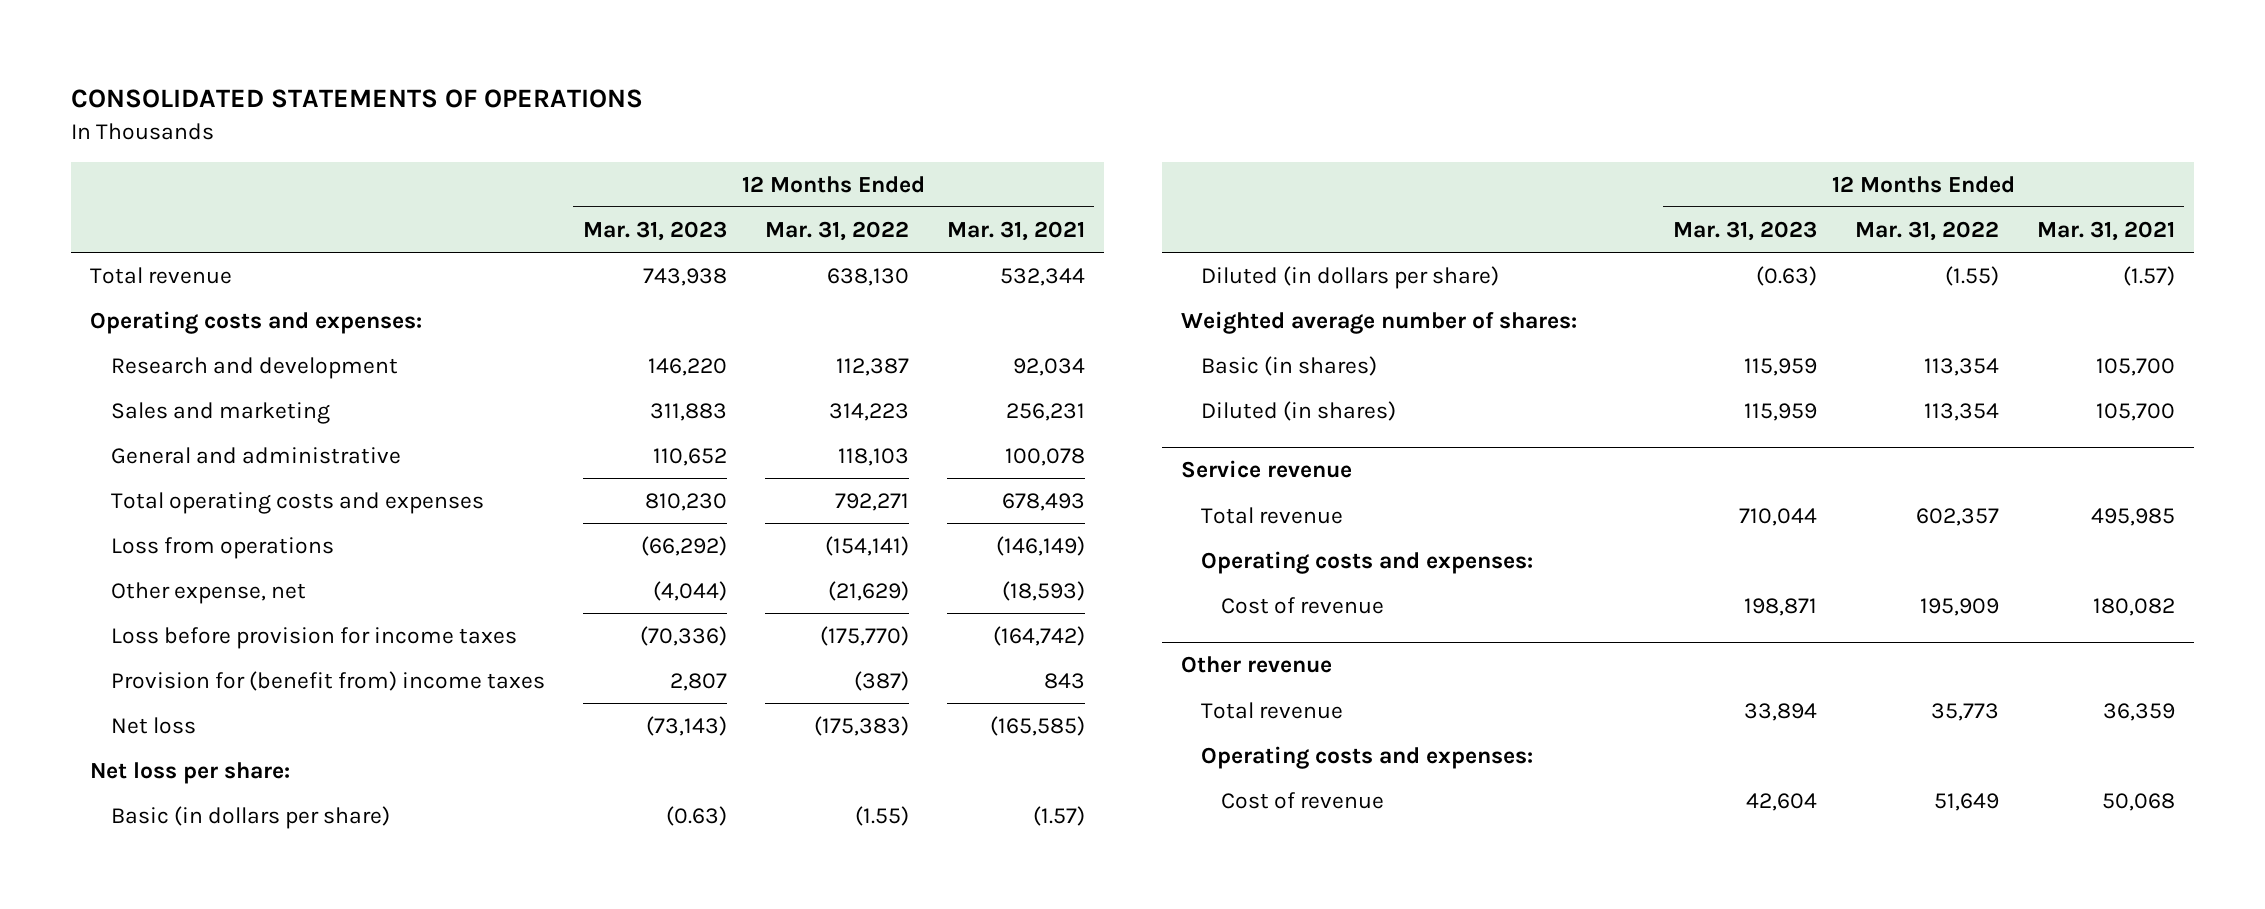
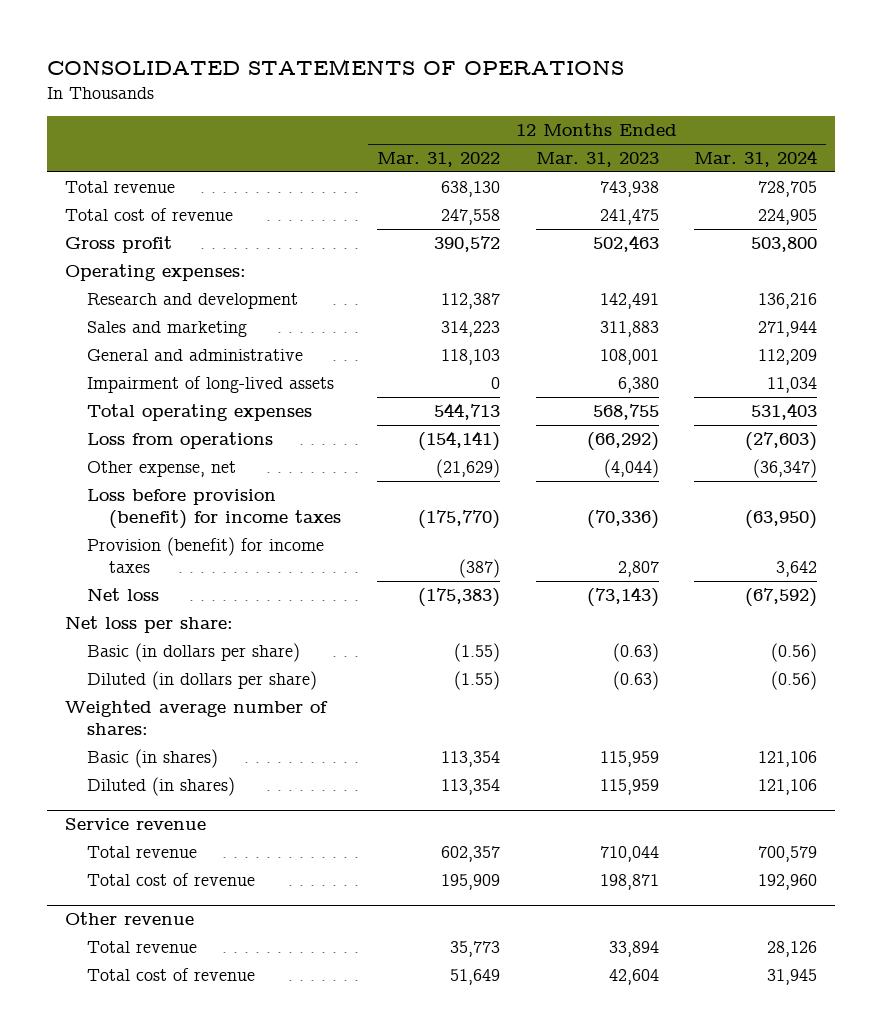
[946,220,1085,241] Mar. 31, 2021 -> none
none -> [694,150,818,168] Mar. 31, 2024
none -> [64,207,233,221] Total cost of revenue
none -> [64,235,172,253] Gross profit
[90,310,423,334] Operating costs and expenses: -> [64,263,246,281] Operating expenses:
[647,357,727,376] 146,220 -> [599,292,659,309] 142,491
[652,447,727,466] 110,652 -> [599,348,659,365] 108,001
none -> [86,375,334,393] Impairment of long-lived assets
[110,491,484,514] Total operating costs and expenses -> [86,403,312,421] Total operating expenses
[644,492,727,511] 810,230 -> [592,403,659,420] 568,755
[834,492,909,511] 792,271 -> [433,402,500,420] 544,713
[110,626,517,649] Loss before provision for income taxes -> [86,488,341,530] Loss before provision (benefit) for income taxes
[110,670,545,691] Provision for (benefit from) income taxes -> [86,536,324,574] Provision (benefit) for income taxes
[1200,550,1533,574] Operating costs and expenses: -> none
[1221,596,1385,614] Cost of revenue -> [86,872,255,886] Total cost of revenue
[1200,745,1533,769] Operating costs and expenses: -> none
[1221,791,1385,809] Cost of revenue -> [86,967,255,981] Total cost of revenue

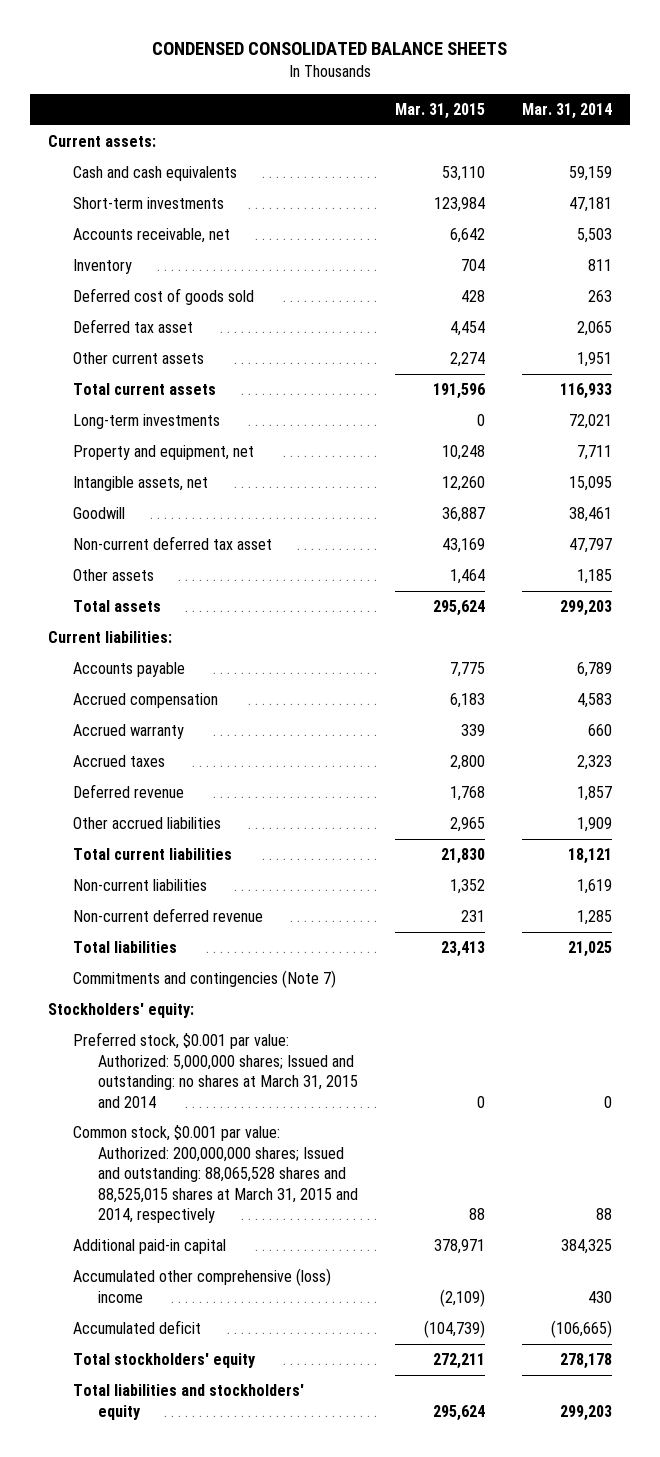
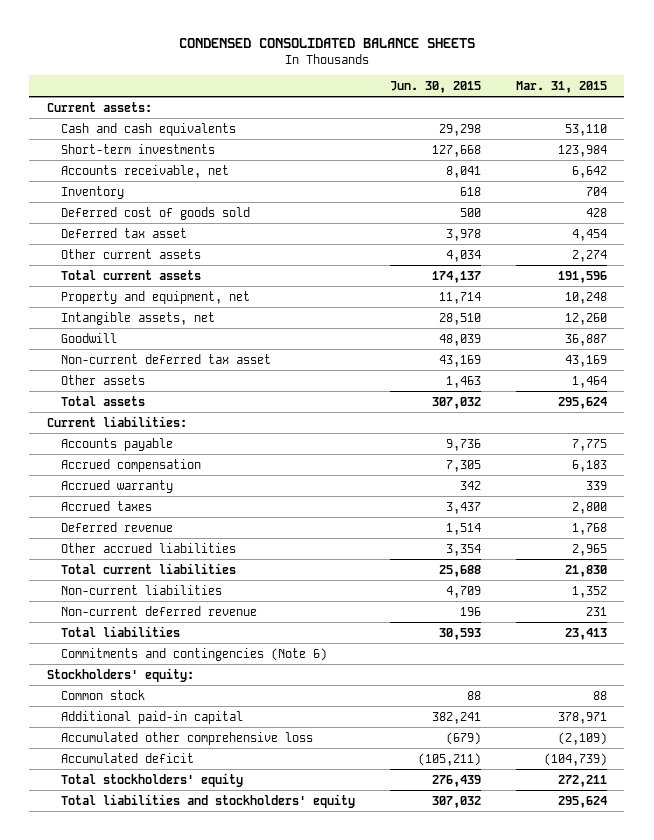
[521,102,612,119] Mar. 31, 2014 -> none
none -> [390,81,482,94] Jun. 30, 2015
[73,414,221,430] Long-term investments -> none
[73,970,337,989] Commitments and contingencies (Note 7) -> [61,647,328,661] Commitments and contingencies (Note 6)
[73,1032,359,1108] Preferred stock, $0.001 par value: Authorized: 5,000,000 shares; Issued and outstanding: no shares at March 31, 2015 and 2014 -> none
[73,1125,359,1224] Common stock, $0.001 par value: Authorized: 200,000,000 shares; Issued and outstanding: 88,065,528 shares and 88,525,015 shares at March 31, 2015 and 2014, respectively -> [61,689,146,700] Common stock
[73,1268,332,1303] Accumulated other comprehensive (loss) income -> [61,731,314,745] Accumulated other comprehensive loss

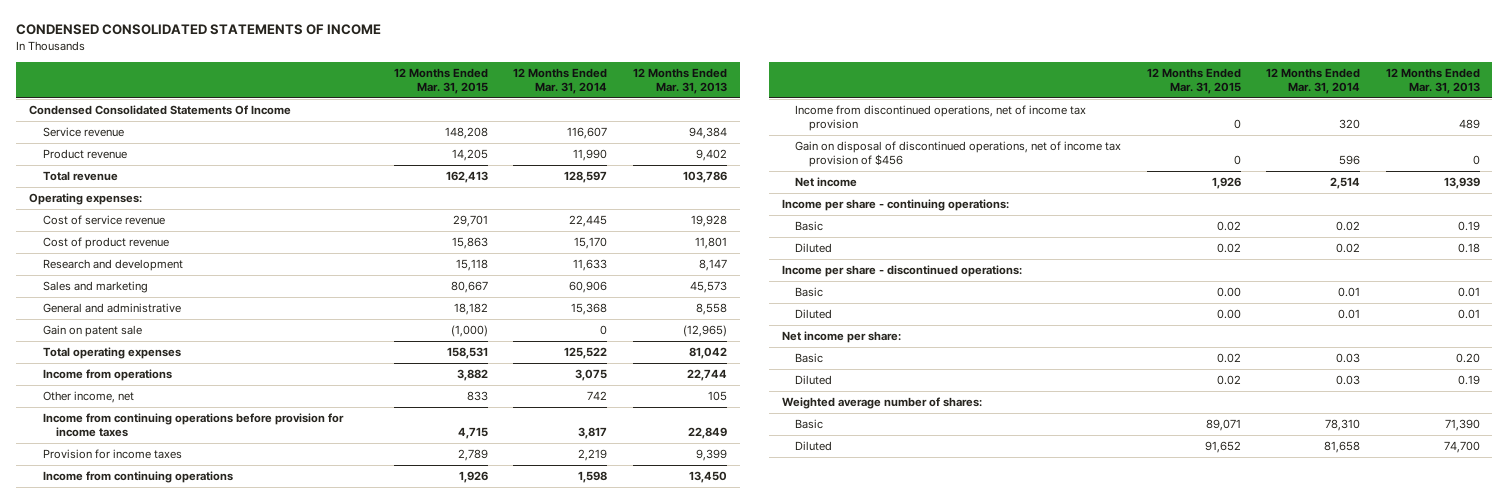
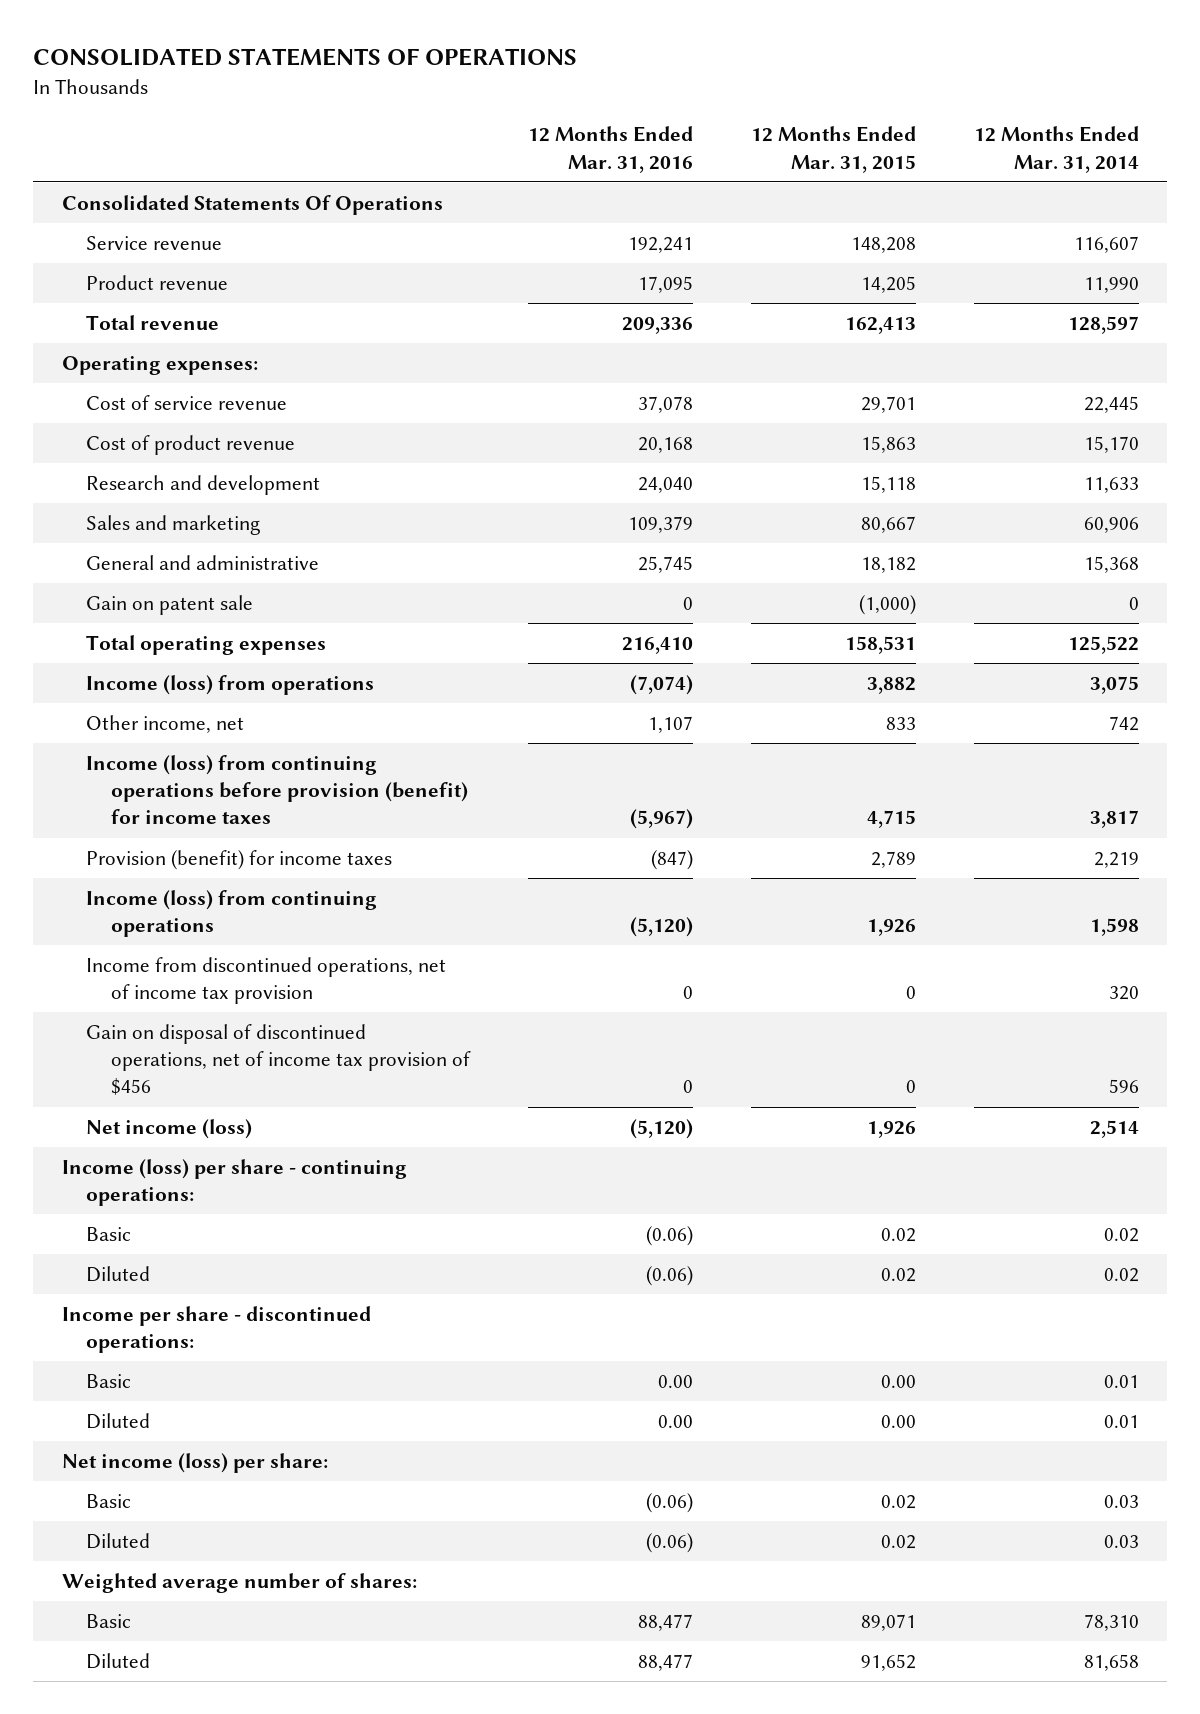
[16,24,382,36] CONDENSED CONSOLIDATED STATEMENTS OF INCOME -> [32,48,577,67] CONSOLIDATED STATEMENTS OF OPERATIONS
[632,68,727,94] 12 Months Ended Mar. 31, 2013 -> none
none -> [527,126,693,173] 12 Months Ended Mar. 31, 2016
[28,105,291,116] Condensed Consolidated Statements Of Income -> [61,195,443,216] Consolidated Statements Of Operations
[42,369,172,382] Income from operations -> [86,675,375,696] Income (loss) from operations
[42,413,344,437] Income from continuing operations before provision for income taxes -> [86,755,469,825] Income (loss) from continuing operations before provision (benefit) for income taxes
[42,449,182,460] Provision for income taxes -> [86,850,393,871] Provision (benefit) for income taxes
[42,471,233,484] Income from continuing operations -> [86,890,378,938] Income (loss) from continuing operations
[795,177,858,188] Net income -> [86,1119,253,1140] Net income (loss)
[781,199,1009,212] Income per share - continuing operations: -> [61,1159,407,1207] Income (loss) per share - continuing operations:
[781,331,901,344] Net income per share: -> [61,1453,328,1474] Net income (loss) per share:

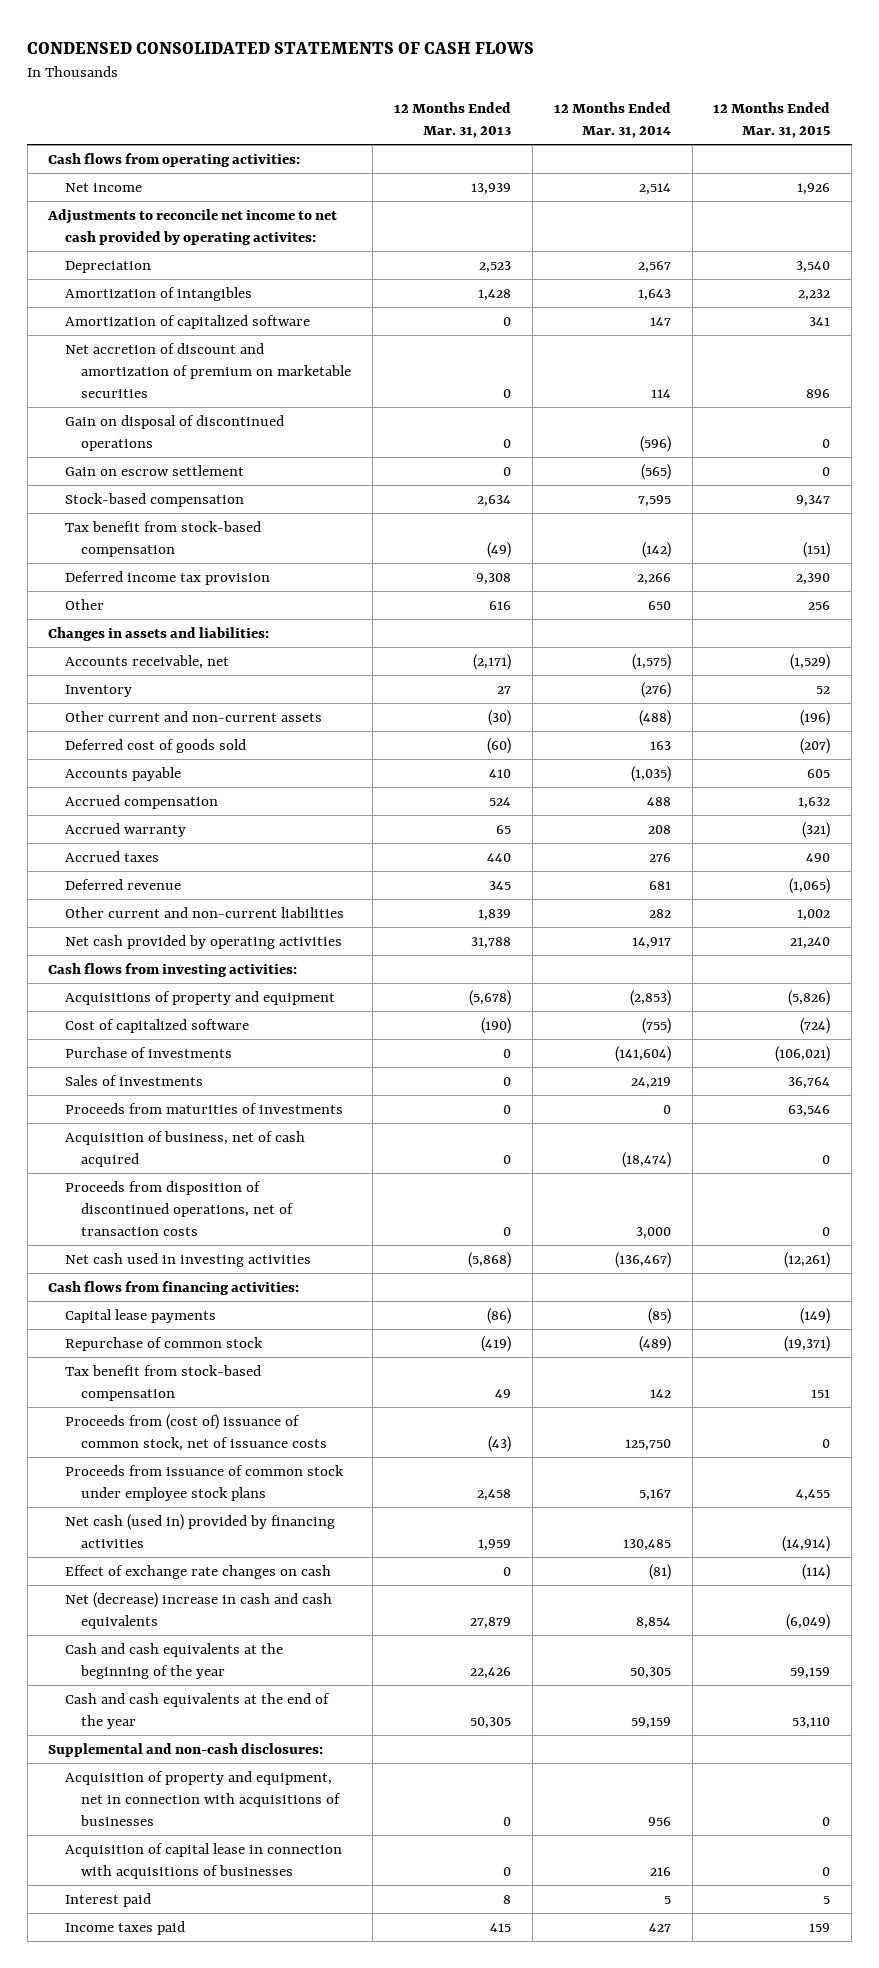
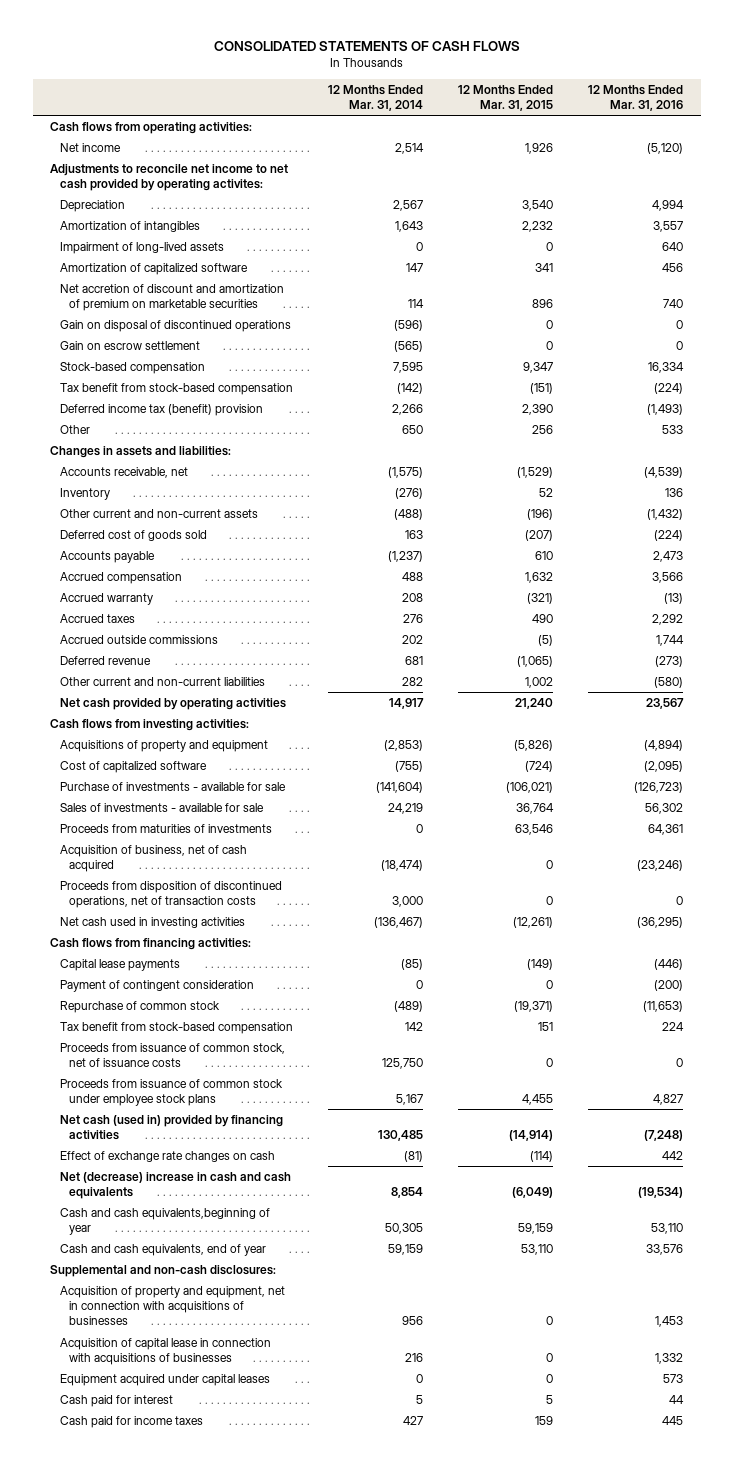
[27,41,535,54] CONDENSED CONSOLIDATED STATEMENTS OF CASH FLOWS -> [213,40,520,51] CONSOLIDATED STATEMENTS OF CASH FLOWS
[393,102,511,139] 12 Months Ended Mar. 31, 2013 -> none
none -> [588,84,684,111] 12 Months Ended Mar. 31, 2016
none -> [59,241,224,254] Impairment of long-lived assets
[64,571,270,586] Deferred income tax provision -> [59,403,263,416] Deferred income tax (benefit) provision
[630,766,671,783] (1,035) -> [387,550,423,562] (1,237)
[807,769,831,779] 605 -> [535,550,554,560] 610
none -> [59,634,218,644] Accrued outside commissions
[64,1047,232,1059] Purchase of investments -> [59,781,286,791] Purchase of investments - available for sale
[64,1075,203,1087] Sales of investments -> [59,802,264,812] Sales of investments - available for sale
none -> [59,979,254,992] Payment of contingent consideration
[64,1414,328,1451] Proceeds from (cost of) issuance of common stock, net of issuance costs -> [59,1042,285,1068] Proceeds from issuance of common stock, net of issuance costs
[64,1643,283,1679] Cash and cash equivalents at the beginning of the year -> [59,1207,270,1236] Cash and cash equivalents,beginning of year
[64,1693,330,1729] Cash and cash equivalents at the end of the year -> [59,1243,266,1256] Cash and cash equivalents, end of year
none -> [59,1373,270,1386] Equipment acquired under capital leases
[64,1893,151,1908] Interest paid -> [59,1394,173,1407] Cash paid for interest
[64,1921,185,1936] Income taxes paid -> [59,1415,203,1428] Cash paid for income taxes

